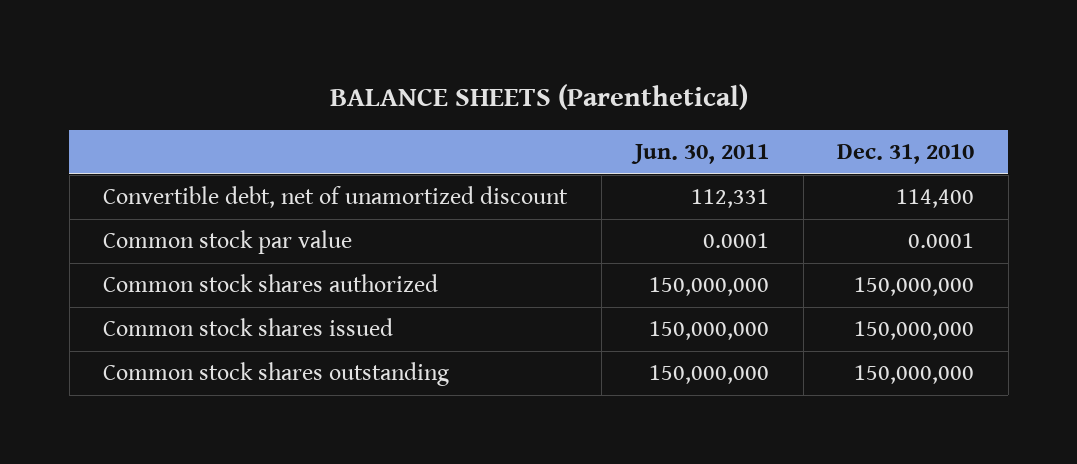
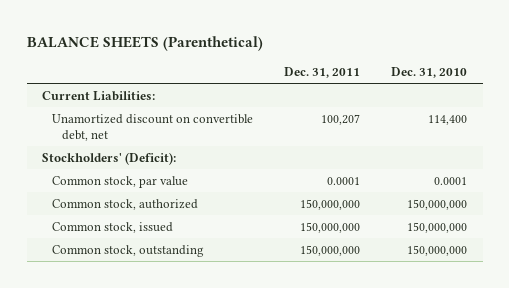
[631,144,770,165] Jun. 30, 2011 -> none
none -> [284,67,361,79] Dec. 31, 2011
none -> [42,90,156,101] Current Liabilities:
[103,186,569,209] Convertible debt, net of unamortized discount -> [52,113,254,142] Unamortized discount on convertible debt, net
none -> [42,151,177,165] Stockholders' (Deficit):
[103,230,353,255] Common stock par value -> [52,175,189,188] Common stock, par value
[103,274,439,293] Common stock shares authorized -> [52,198,199,210] Common stock, authorized
[103,318,394,337] Common stock shares issued -> [52,221,174,233] Common stock, issued
[103,362,450,387] Common stock shares outstanding -> [52,244,205,257] Common stock, outstanding

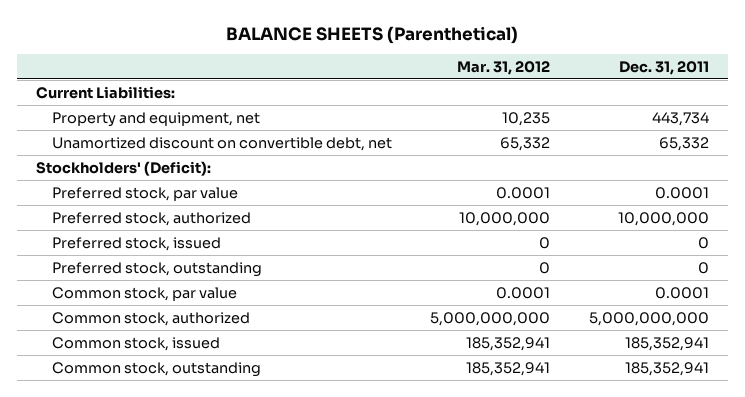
[391,67,468,79] Dec. 31, 2010 -> none
none -> [457,60,551,75] Mar. 31, 2012
none -> [51,111,260,127] Property and equipment, net
[321,113,361,125] 100,207 -> [658,136,709,151] 65,332
none -> [51,186,238,201] Preferred stock, par value
none -> [51,211,251,226] Preferred stock, authorized
none -> [51,236,221,251] Preferred stock, issued
none -> [51,261,262,277] Preferred stock, outstanding
[300,198,361,210] 150,000,000 -> [588,311,709,326] 5,000,000,000
[300,221,361,233] 150,000,000 -> [624,336,709,351] 185,352,941
[300,244,361,256] 150,000,000 -> [624,361,709,376] 185,352,941

